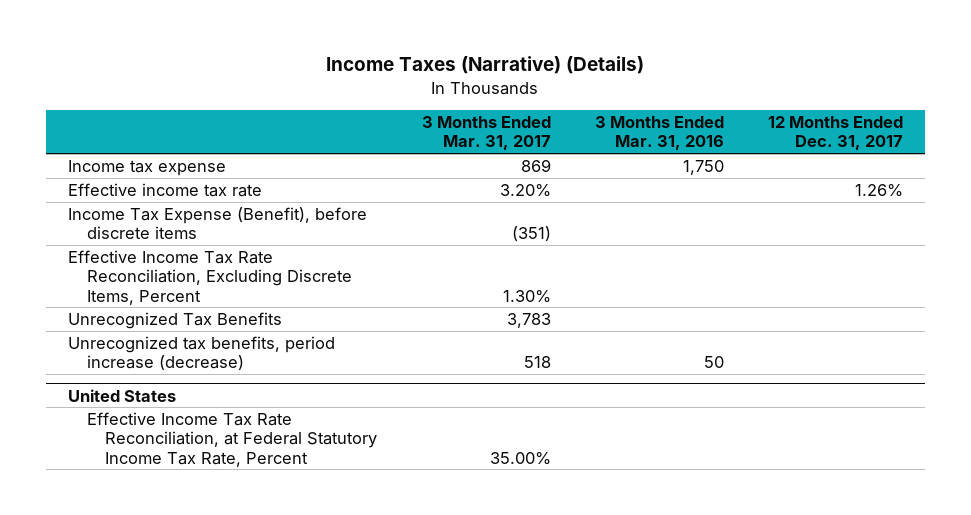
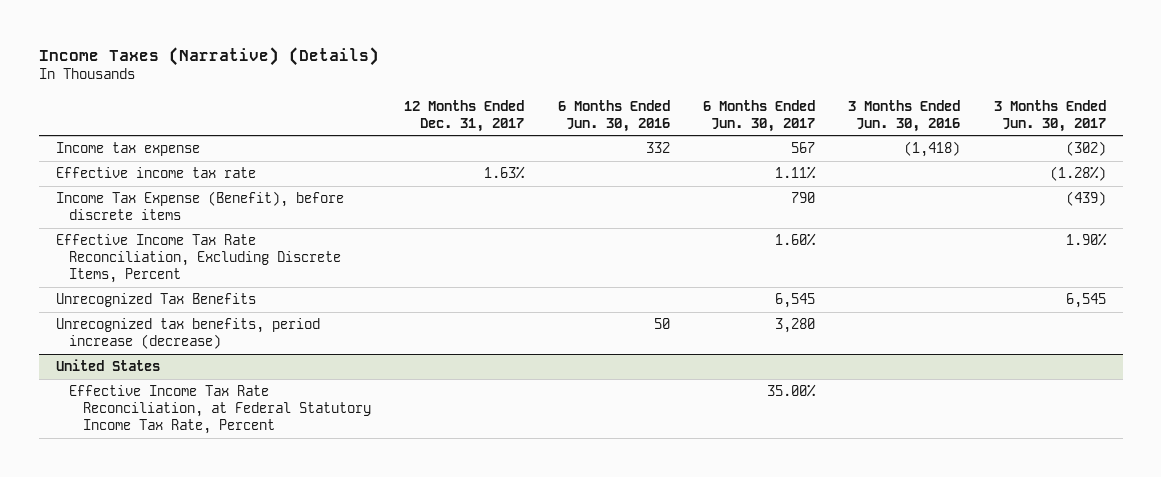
[421,115,551,151] 3 Months Ended Mar. 31, 2017 -> none
[594,115,724,151] 3 Months Ended Mar. 31, 2016 -> none
none -> [557,99,670,132] 6 Months Ended Jun. 30, 2016
none -> [703,99,816,132] 6 Months Ended Jun. 30, 2017
none -> [848,99,961,132] 3 Months Ended Jun. 30, 2016
none -> [993,99,1106,132] 3 Months Ended Jun. 30, 2017
[854,183,903,197] 1.26% -> [484,166,526,180] 1.63%

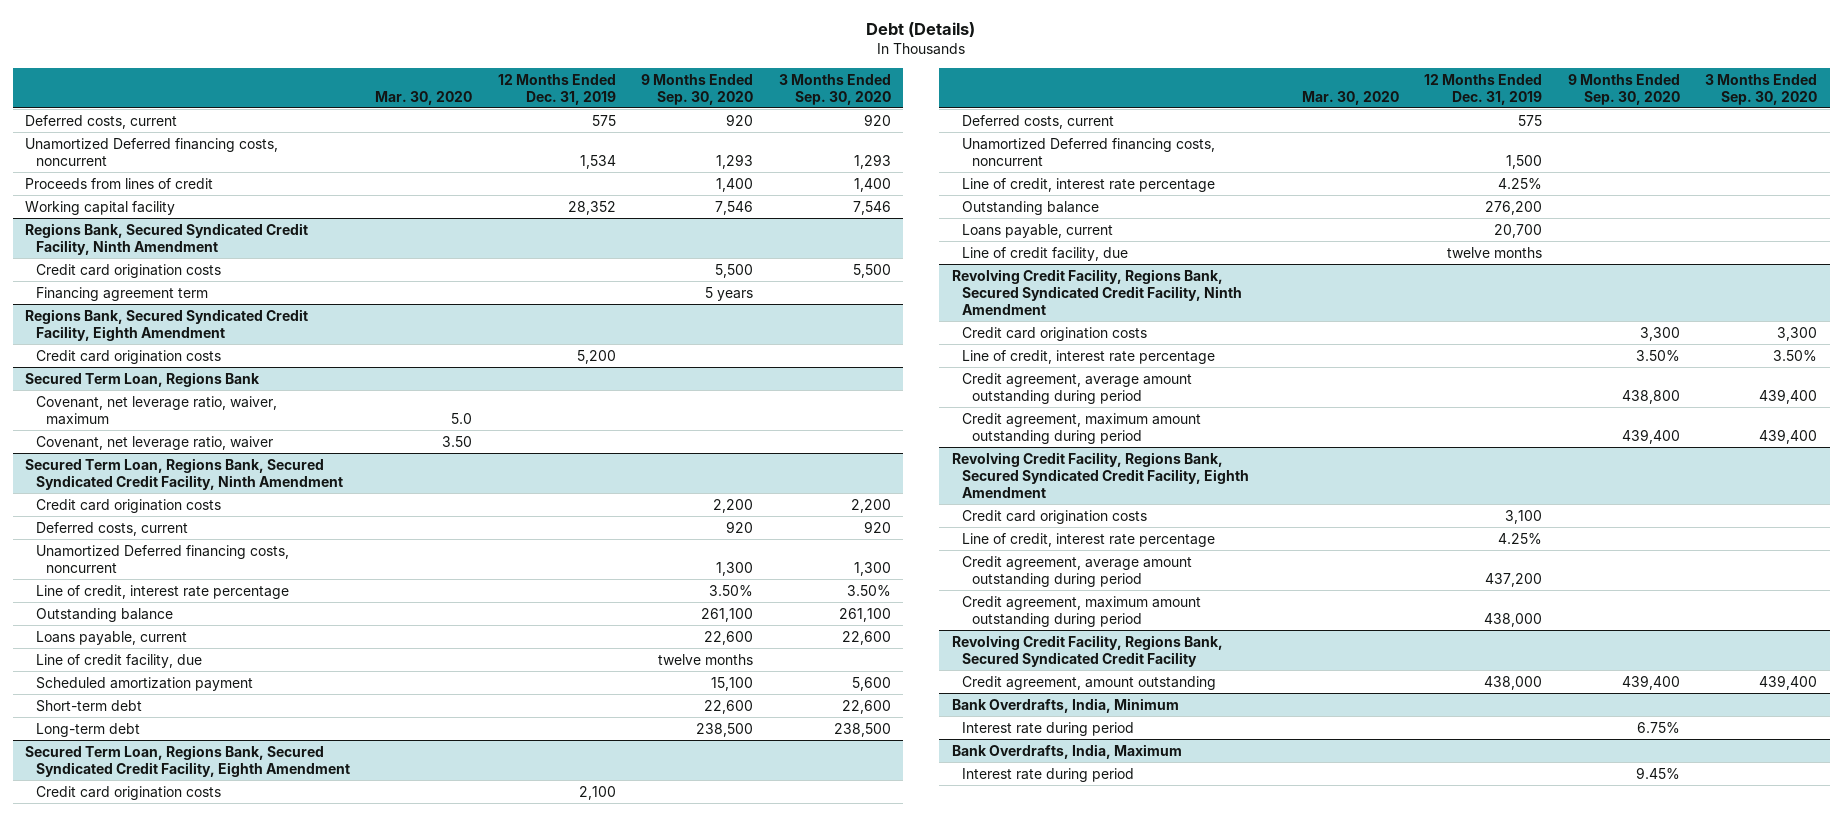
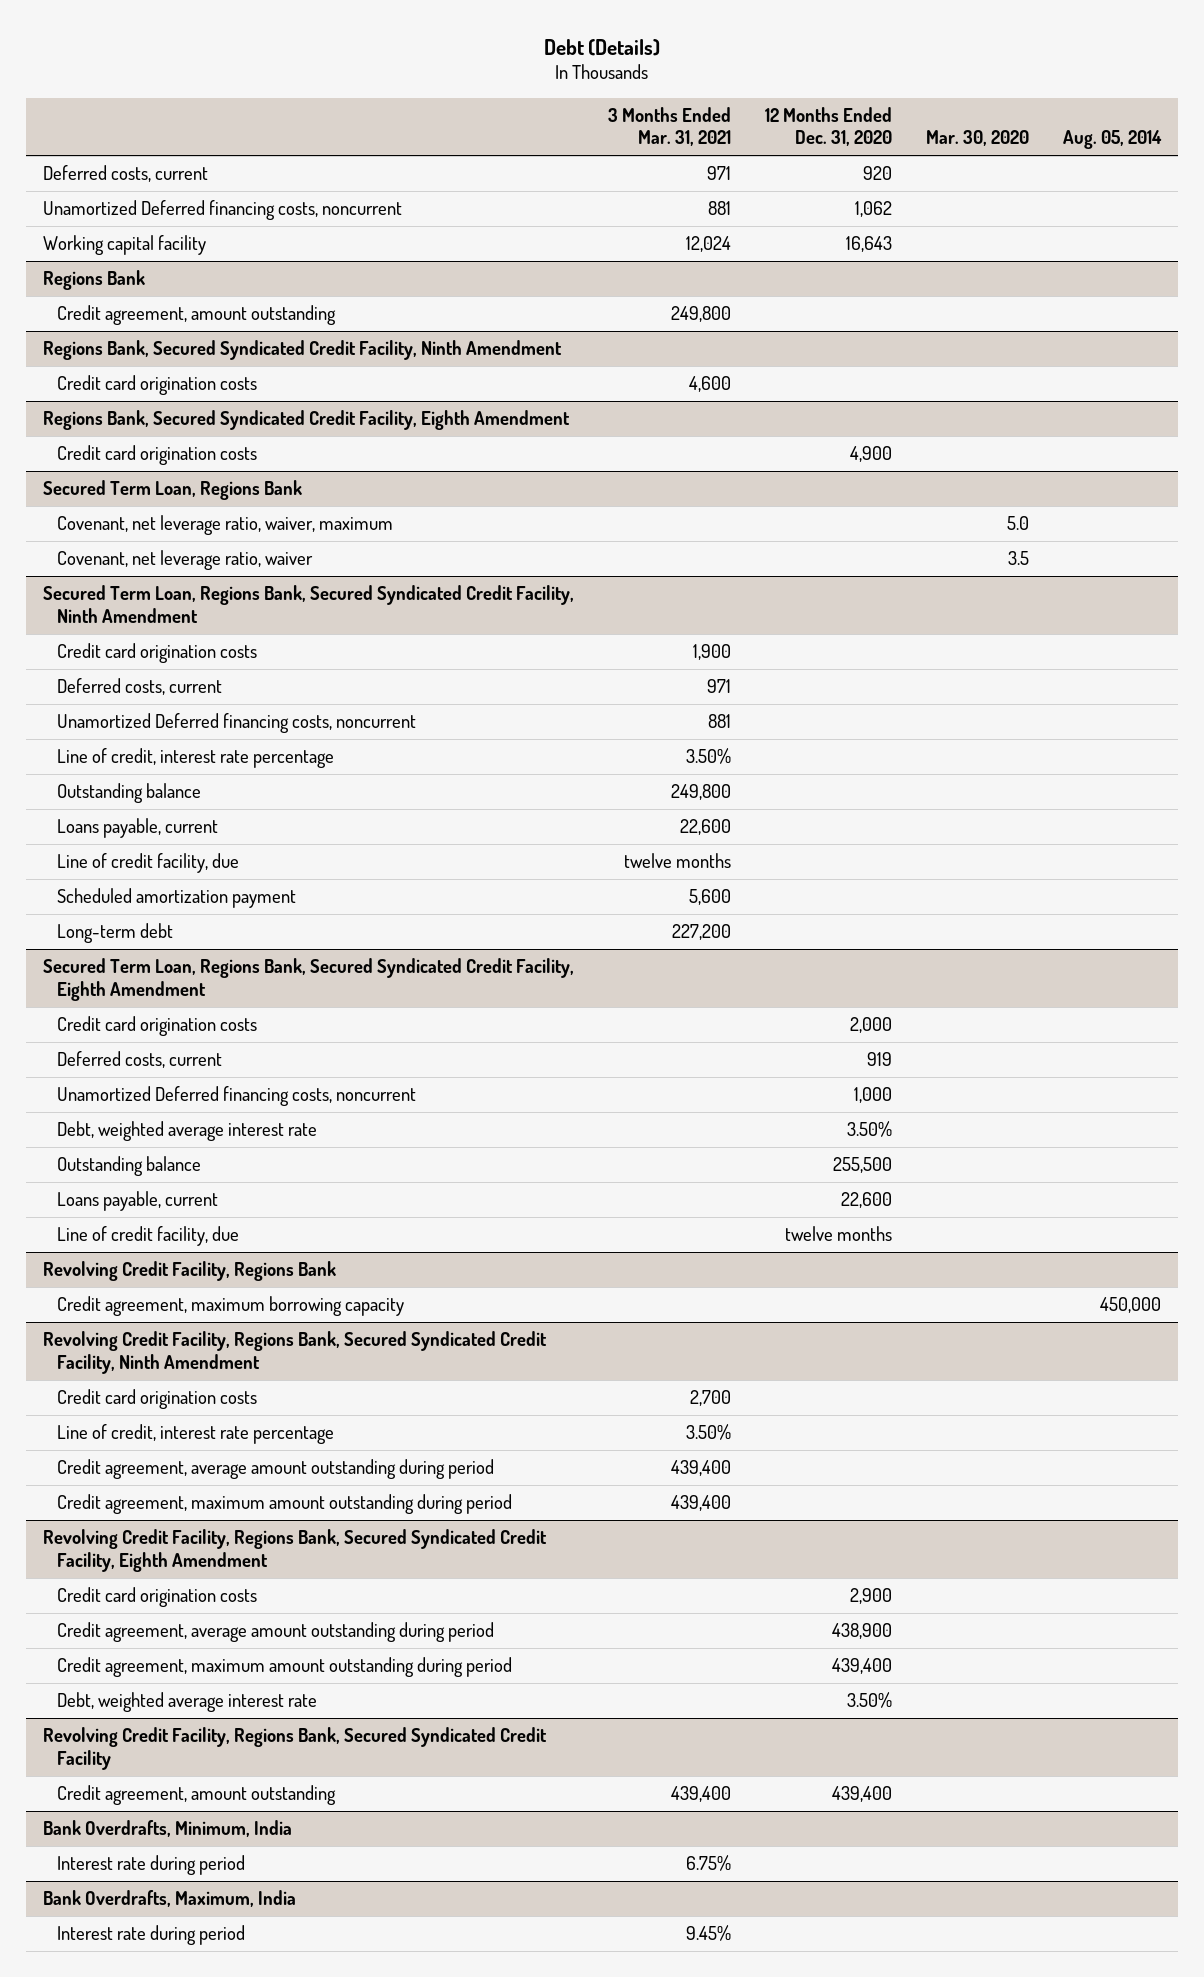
[497,73,616,105] 12 Months Ended Dec. 31, 2019 -> none
[641,73,754,105] 9 Months Ended Sep. 30, 2020 -> none
[778,73,891,105] 3 Months Ended Sep. 30, 2020 -> none
none -> [608,106,732,147] 3 Months Ended Mar. 31, 2021
none -> [765,106,893,147] 12 Months Ended Dec. 31, 2020
none -> [1062,130,1162,150] Aug. 05, 2014
[25,177,214,189] Proceeds from lines of credit -> none
none -> [43,270,146,291] Regions Bank
none -> [56,305,336,326] Credit agreement, amount outstanding
[35,286,208,301] Financing agreement term -> none
[442,435,473,447] 3.50 -> [1008,551,1030,566] 3.5
[35,699,142,712] Short-term debt -> none
[962,177,1216,192] Line of credit, interest rate percentage -> none
none -> [56,1121,317,1142] Debt, weighted average interest rate
none -> [43,1261,337,1282] Revolving Credit Facility, Regions Bank
none -> [56,1296,404,1317] Credit agreement, maximum borrowing capacity
[962,532,1216,547] Line of credit, interest rate percentage -> none
none -> [56,1692,317,1713] Debt, weighted average interest rate
[951,697,1179,713] Bank Overdrafts, India, Minimum -> [43,1820,293,1838] Bank Overdrafts, Minimum, India
[951,743,1182,759] Bank Overdrafts, India, Maximum -> [43,1890,297,1908] Bank Overdrafts, Maximum, India

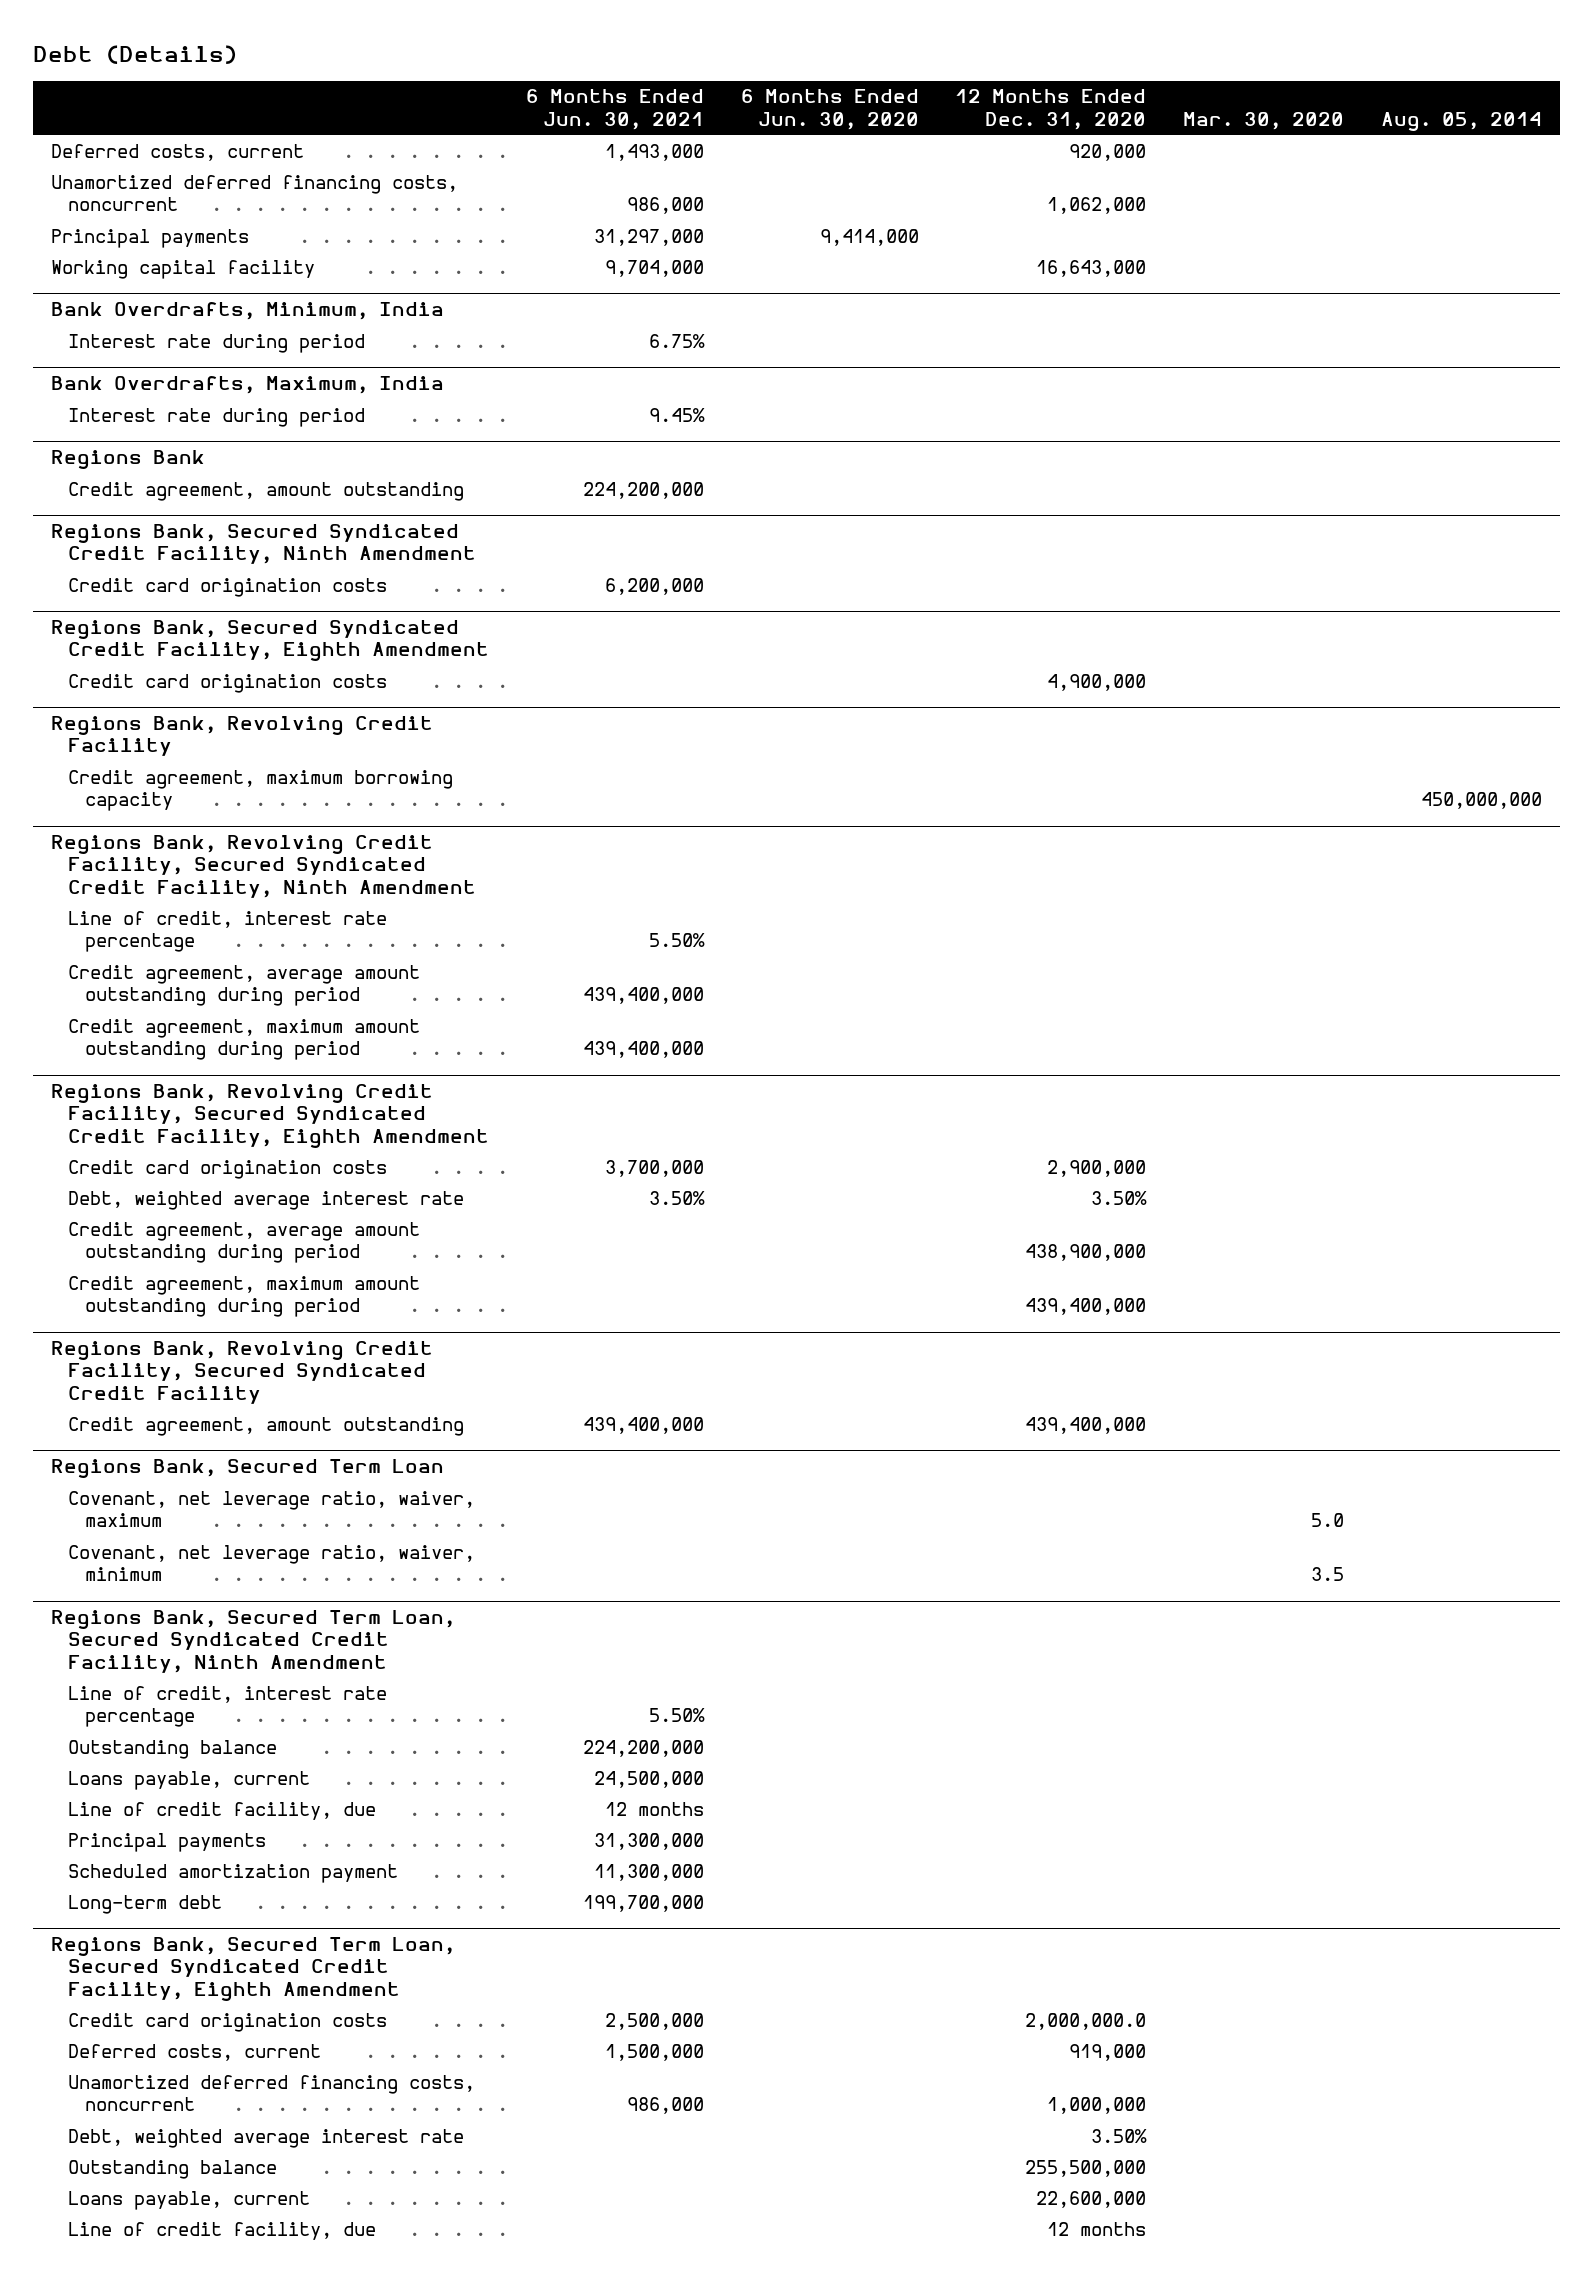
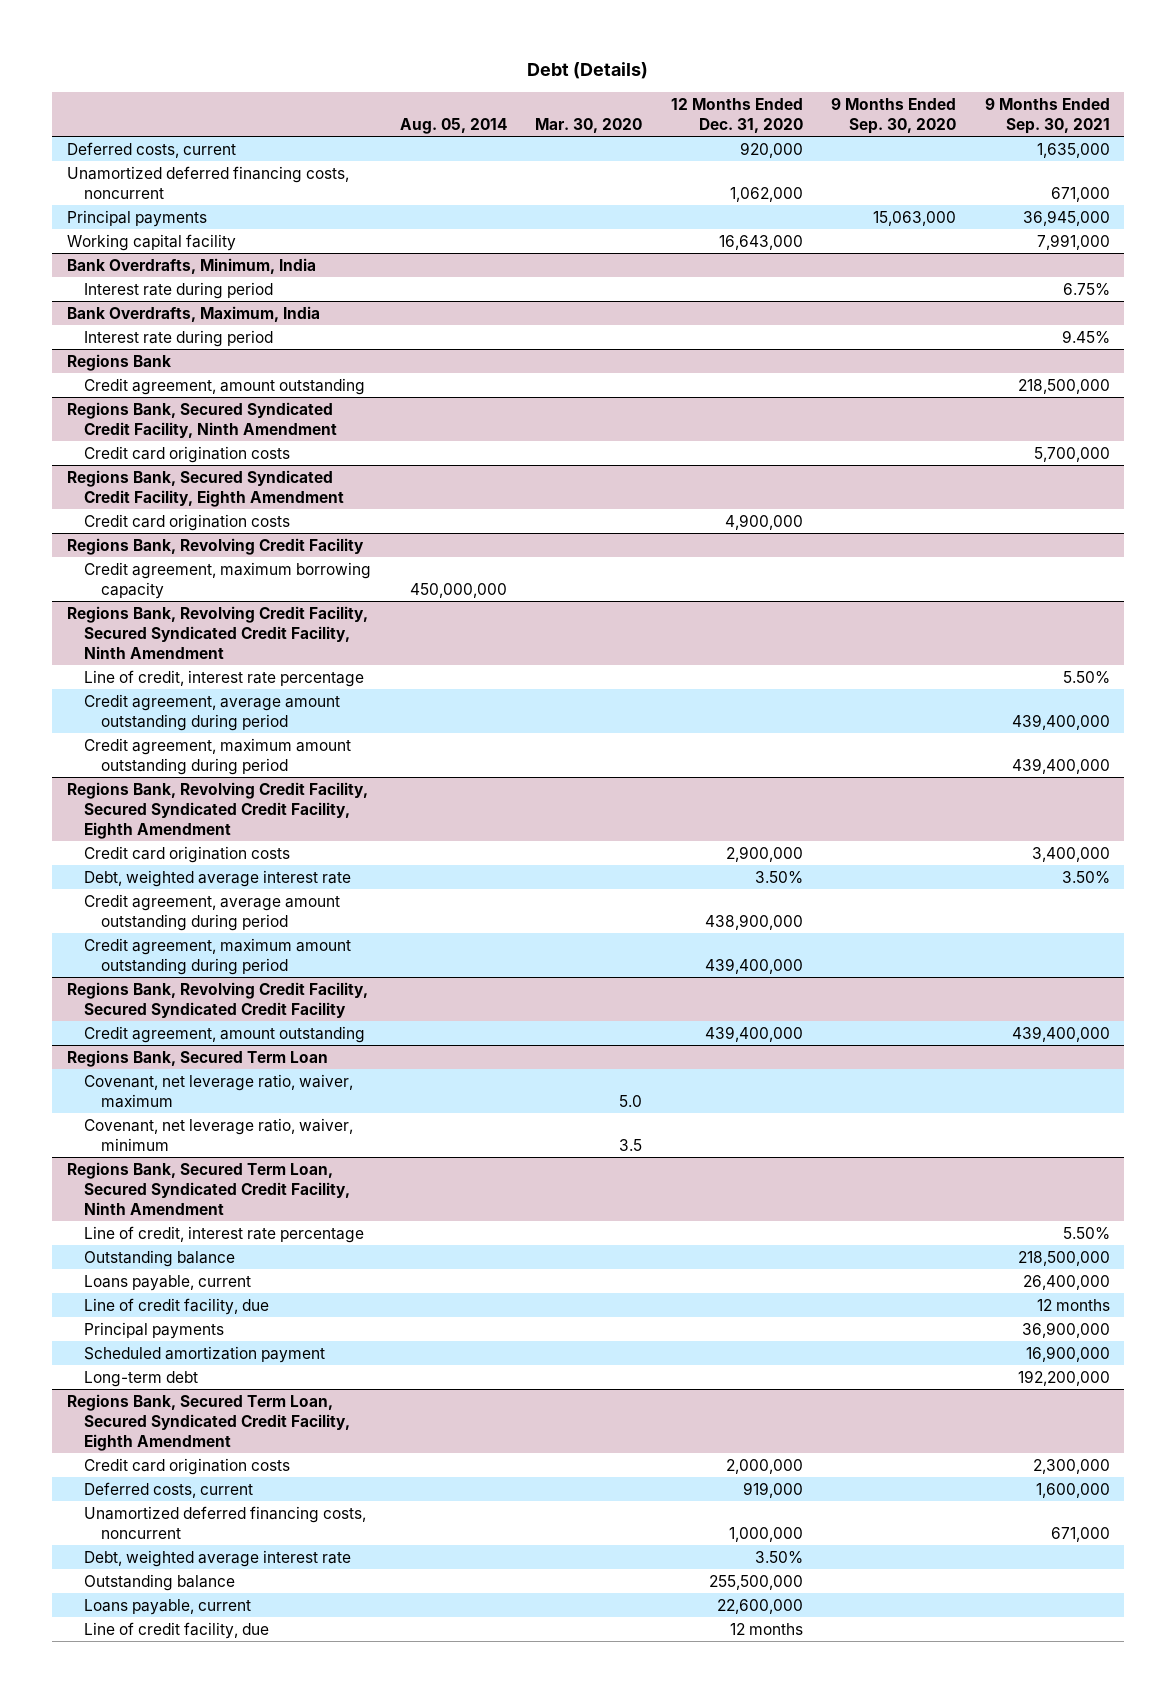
[526,89,705,130] 6 Months Ended Jun. 30, 2021 -> none
[740,89,919,130] 6 Months Ended Jun. 30, 2020 -> none
none -> [831,97,957,134] 9 Months Ended Sep. 30, 2020
none -> [984,97,1110,134] 9 Months Ended Sep. 30, 2021
[1025,2012,1147,2030] 2,000,000.0 -> [725,1458,803,1474] 2,000,000

